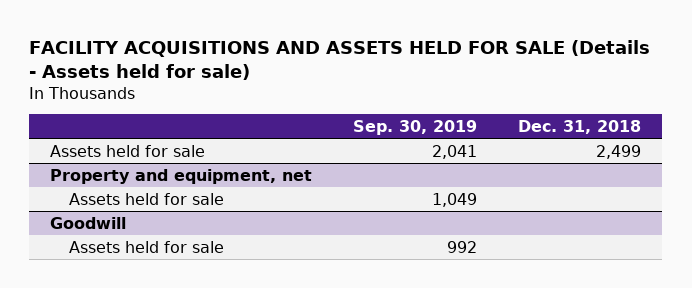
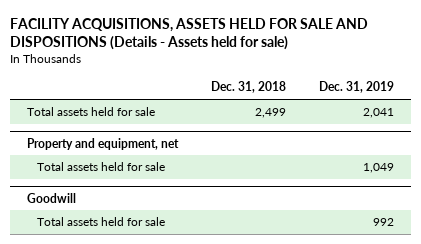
[29,39,651,80] FACILITY ACQUISITIONS AND ASSETS HELD FOR SALE (Details - Assets held for sale) -> [10,17,369,51] FACILITY ACQUISITIONS, ASSETS HELD FOR SALE AND DISPOSITIONS (Details - Assets held for sale)
[353,120,478,136] Sep. 30, 2019 -> none
none -> [319,81,395,94] Dec. 31, 2019
[50,144,206,157] Assets held for sale -> [27,107,156,117] Total assets held for sale
[68,192,224,205] Assets held for sale -> [37,162,166,172] Total assets held for sale
[68,240,224,253] Assets held for sale -> [37,217,166,227] Total assets held for sale

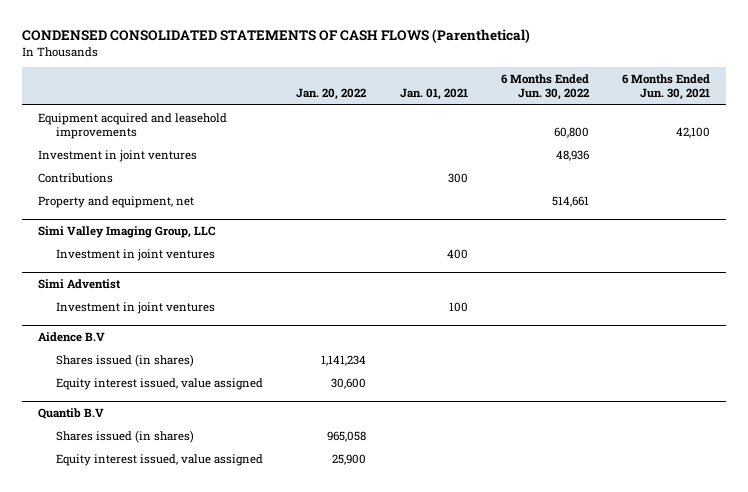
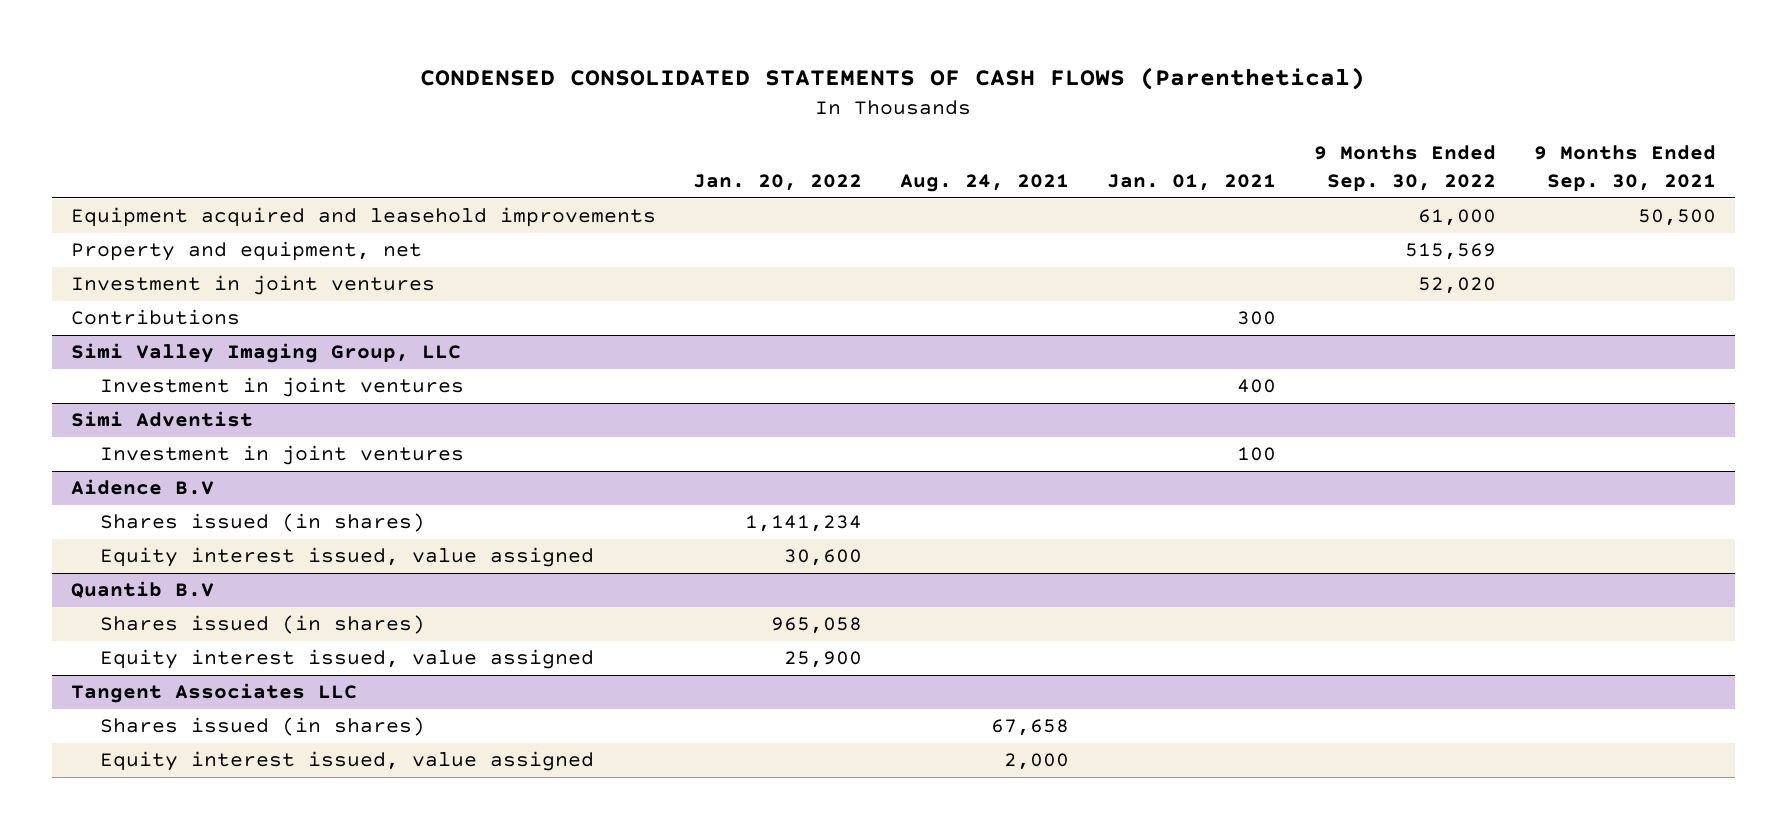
[500,73,589,101] 6 Months Ended Jun. 30, 2022 -> none
[621,73,710,101] 6 Months Ended Jun. 30, 2021 -> none
none -> [900,174,1070,193] Aug. 24, 2021
none -> [1314,145,1497,193] 9 Months Ended Sep. 30, 2022
none -> [1533,145,1716,193] 9 Months Ended Sep. 30, 2021
[38,195,195,208] Property and equipment, net -> [70,241,422,262] Property and equipment, net
none -> [70,683,357,704] Tangent Associates LLC
none -> [100,717,426,737] Shares issued (in shares)
none -> [100,751,595,772] Equity interest issued, value assigned

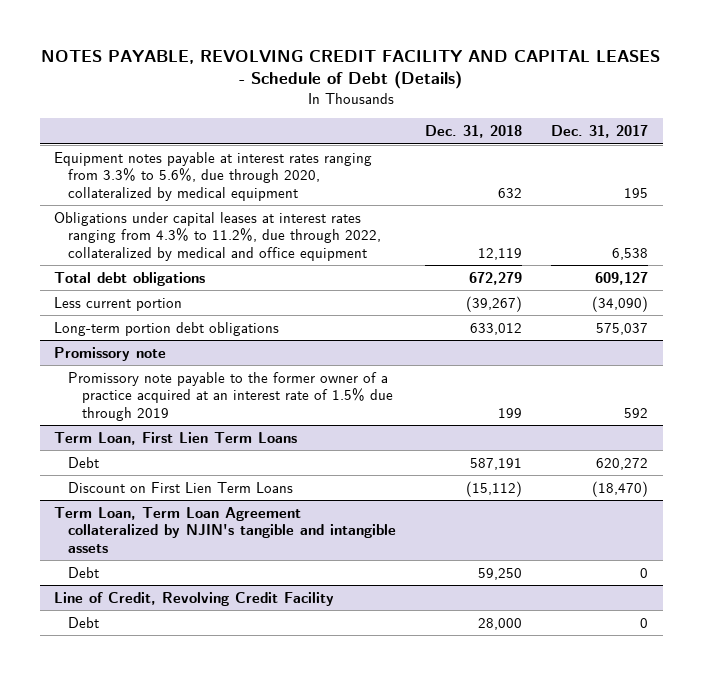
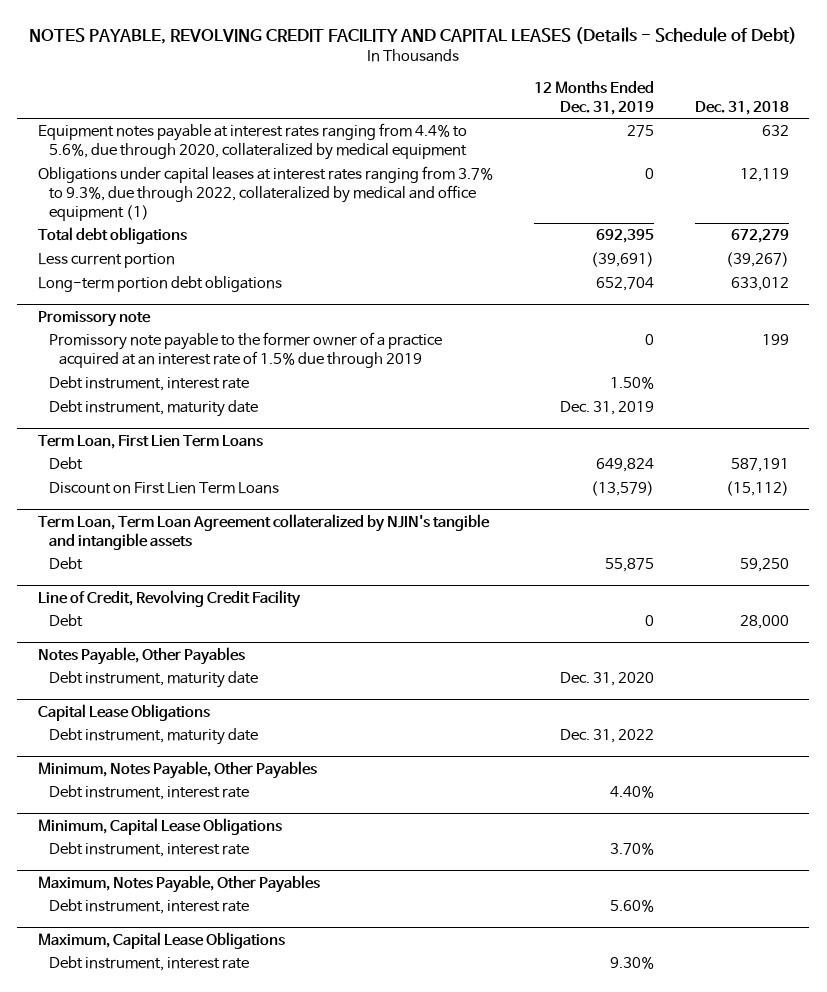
[41,49,661,90] NOTES PAYABLE, REVOLVING CREDIT FACILITY AND CAPITAL LEASES - Schedule of Debt (Details) -> [29,26,798,44] NOTES PAYABLE, REVOLVING CREDIT FACILITY AND CAPITAL LEASES (Details - Schedule of Debt)
[550,124,648,138] Dec. 31, 2017 -> none
none -> [533,80,654,115] 12 Months Ended Dec. 31, 2019
[54,151,373,201] Equipment notes payable at interest rates ranging from 3.3% to 5.6%, due through 2020, collateralized by medical equipment -> [37,123,467,161] Equipment notes payable at interest rates ranging from 4.4% to 5.6%, due through 2020, collateralized by medical equipment
[54,211,381,261] Obligations under capital leases at interest rates ranging from 4.3% to 11.2%, due through 2022, collateralized by medical and office equipment -> [37,166,493,221] Obligations under capital leases at interest rates ranging from 3.7% to 9.3%, due through 2022, collateralized by medical and office equipment (1)
none -> [48,376,249,392] Debt instrument, interest rate
none -> [48,400,258,418] Debt instrument, maturity date
none -> [37,646,245,665] Notes Payable, Other Payables
none -> [48,671,258,689] Debt instrument, maturity date
none -> [37,703,210,721] Capital Lease Obligations
none -> [48,728,258,746] Debt instrument, maturity date
none -> [37,760,317,779] Minimum, Notes Payable, Other Payables
none -> [48,785,249,801] Debt instrument, interest rate
none -> [37,817,282,835] Minimum, Capital Lease Obligations
none -> [48,842,249,858] Debt instrument, interest rate
none -> [37,874,320,893] Maximum, Notes Payable, Other Payables
none -> [48,899,249,915] Debt instrument, interest rate
none -> [37,931,285,949] Maximum, Capital Lease Obligations
none -> [48,956,249,972] Debt instrument, interest rate

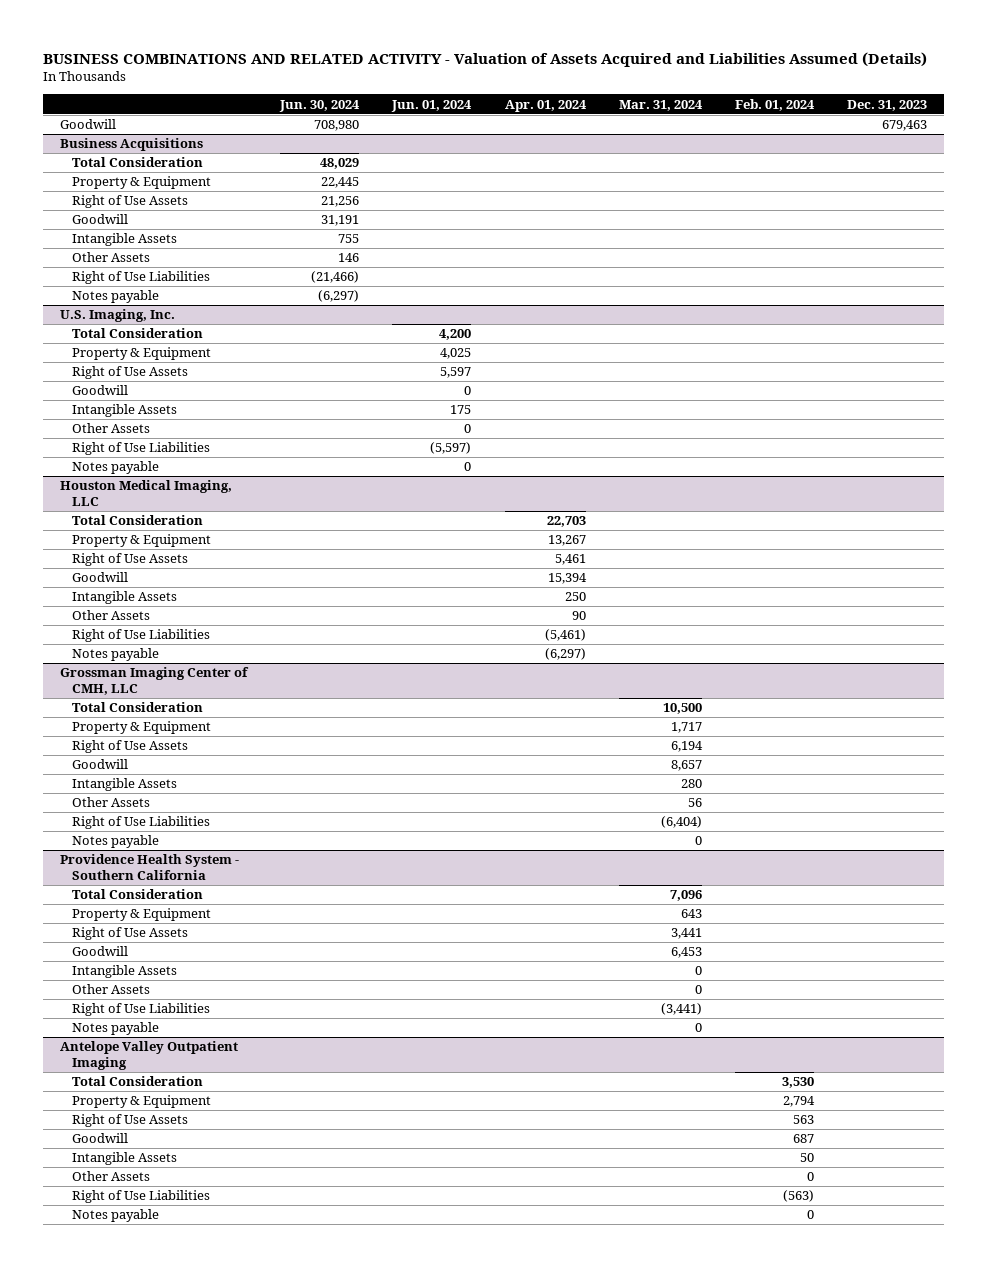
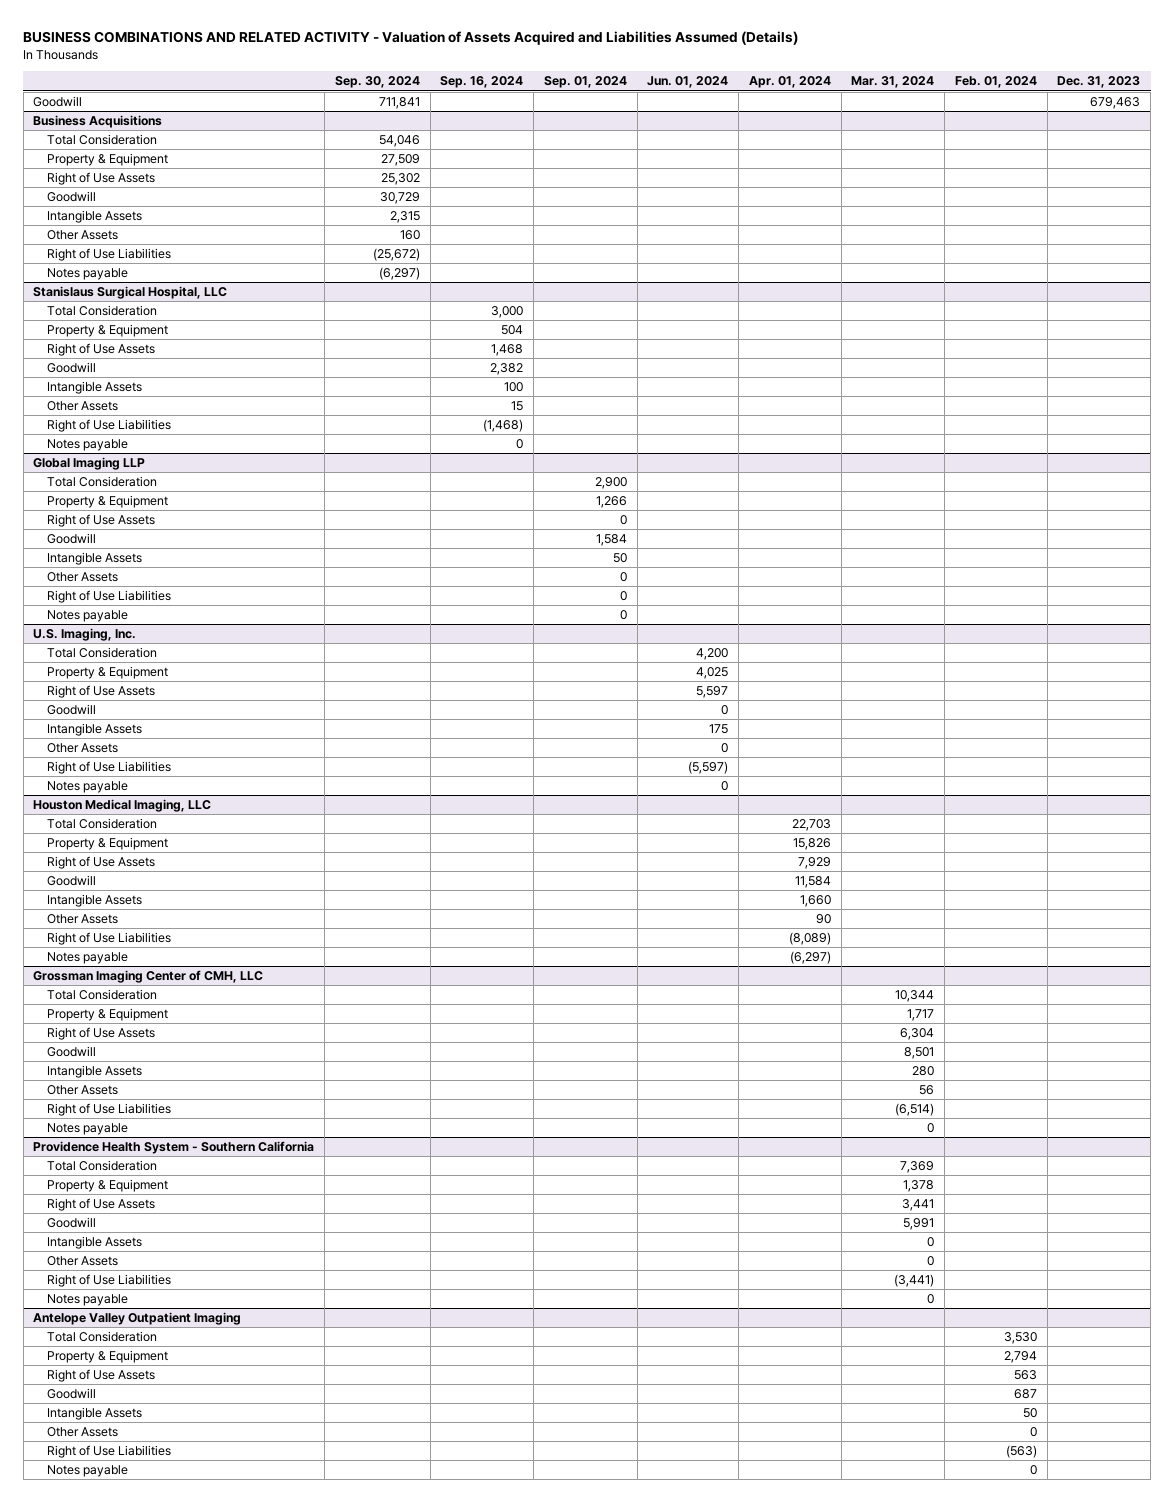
[279,99,361,112] Jun. 30, 2024 -> none
none -> [334,76,420,89] Sep. 30, 2024
none -> [440,76,524,89] Sep. 16, 2024
none -> [543,76,627,89] Sep. 01, 2024
none -> [33,285,228,299] Stanislaus Surgical Hospital, LLC
none -> [47,304,158,316] Total Consideration
none -> [47,323,169,337] Property & Equipment
none -> [47,342,156,356] Right of Use Assets
none -> [47,361,97,373] Goodwill
none -> [47,380,143,394] Intangible Assets
none -> [47,400,119,411] Other Assets
none -> [47,418,172,432] Right of Use Liabilities
none -> [47,438,129,451] Notes payable
none -> [33,456,146,470] Global Imaging LLP
none -> [47,475,158,487] Total Consideration
none -> [47,494,169,508] Property & Equipment
none -> [47,513,156,527] Right of Use Assets
none -> [47,532,97,544] Goodwill
none -> [47,551,143,565] Intangible Assets
none -> [47,571,119,582] Other Assets
none -> [47,589,172,603] Right of Use Liabilities
none -> [47,609,129,622] Notes payable
[547,535,586,547] 13,267 -> [792,837,831,850] 15,826
[554,554,586,566] 5,461 -> [797,856,831,869] 7,929
[547,573,587,585] 15,394 -> [794,875,831,888] 11,584
[564,592,586,602] 250 -> [799,894,831,907] 1,660
[544,629,586,642] (5,461) -> [788,931,831,945] (8,089)
[662,703,702,715] 10,500 -> [895,989,935,1002] 10,344
[670,741,703,753] 6,194 -> [900,1027,935,1040] 6,304
[670,760,702,772] 8,657 -> [904,1046,935,1059] 8,501
[660,816,702,829] (6,404) -> [895,1102,935,1116] (6,514)
[669,890,702,902] 7,096 -> [900,1160,935,1173] 7,369
[680,909,702,919] 643 -> [903,1179,935,1192] 1,378
[670,947,702,959] 6,453 -> [903,1217,935,1230] 5,991

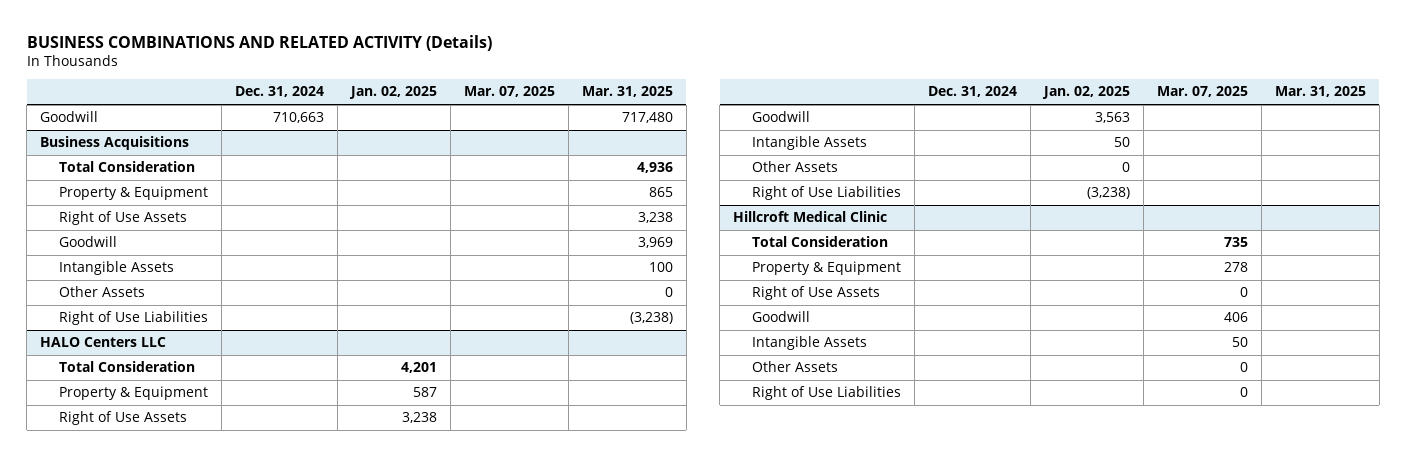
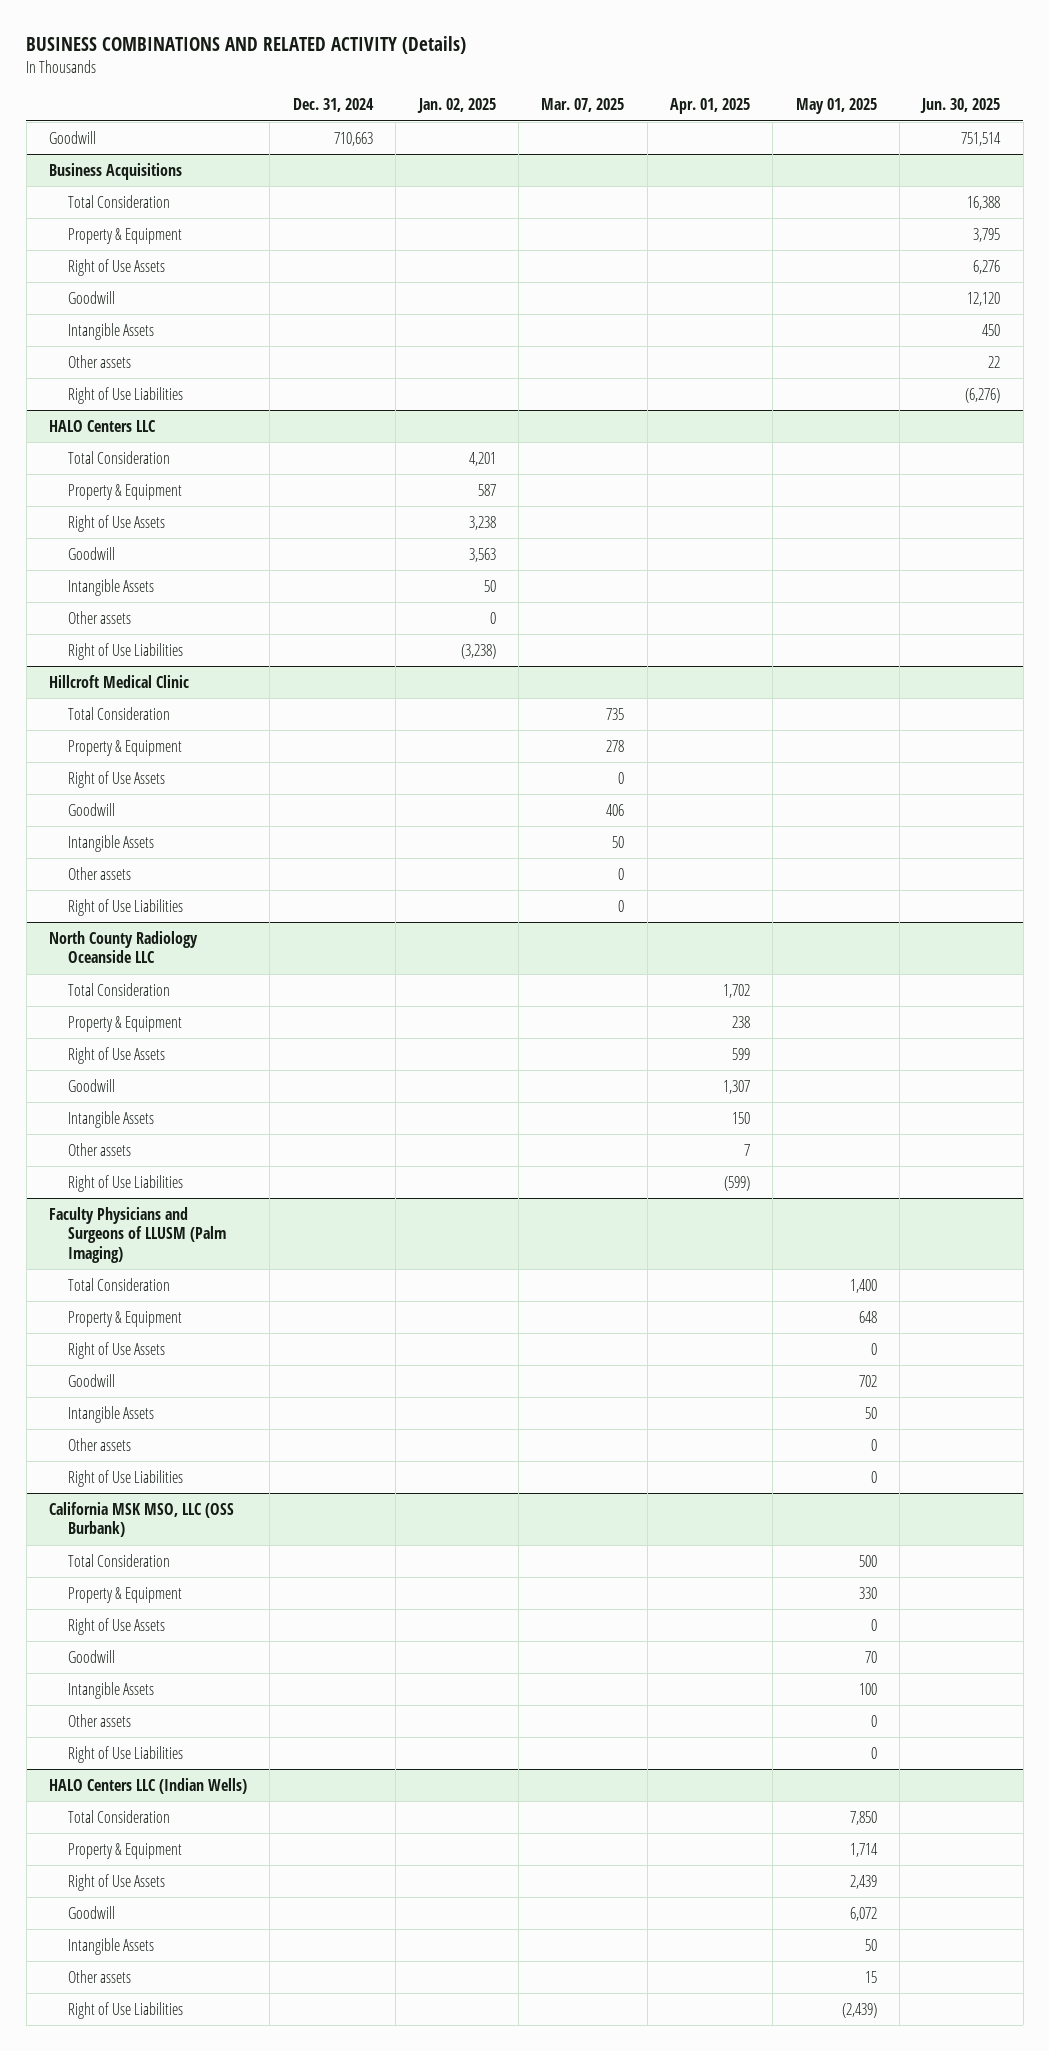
[581,86,673,98] Mar. 31, 2025 -> none
none -> [669,98,750,115] Apr. 01, 2025
none -> [795,98,877,115] May 01, 2025
none -> [920,98,1001,114] Jun. 30, 2025
[59,286,146,298] Other Assets -> [68,354,132,368] Other assets
[752,161,839,173] Other Assets -> [68,610,132,624] Other assets
[752,361,839,373] Other Assets -> [68,866,132,880] Other assets
none -> [49,930,199,964] North County Radiology Oceanside LLC
none -> [68,982,171,996] Total Consideration
none -> [68,1015,183,1032] Property & Equipment
none -> [68,1046,166,1064] Right of Use Assets
none -> [68,1078,116,1092] Goodwill
none -> [68,1110,155,1128] Intangible Assets
none -> [68,1142,132,1156] Other assets
none -> [68,1174,184,1192] Right of Use Liabilities
none -> [49,1206,227,1264] Faculty Physicians and Surgeons of LLUSM (Palm Imaging)
none -> [68,1277,171,1291] Total Consideration
none -> [68,1310,183,1327] Property & Equipment
none -> [68,1341,166,1359] Right of Use Assets
none -> [68,1373,116,1387] Goodwill
none -> [68,1405,155,1423] Intangible Assets
none -> [68,1437,132,1451] Other assets
none -> [68,1469,184,1487] Right of Use Liabilities
none -> [49,1501,235,1538] California MSK MSO, LLC (OSS Burbank)
none -> [68,1553,171,1567] Total Consideration
none -> [68,1586,183,1603] Property & Equipment
none -> [68,1617,166,1635] Right of Use Assets
none -> [68,1649,116,1663] Goodwill
none -> [68,1681,155,1699] Intangible Assets
none -> [68,1713,132,1727] Other assets
none -> [68,1745,184,1763] Right of Use Liabilities
none -> [49,1777,248,1794] HALO Centers LLC (Indian Wells)
none -> [68,1809,171,1823] Total Consideration
none -> [68,1842,183,1859] Property & Equipment
none -> [68,1873,166,1891] Right of Use Assets
none -> [68,1905,116,1919] Goodwill
none -> [68,1937,155,1955] Intangible Assets
none -> [68,1969,132,1983] Other assets
none -> [68,2001,184,2019] Right of Use Liabilities

